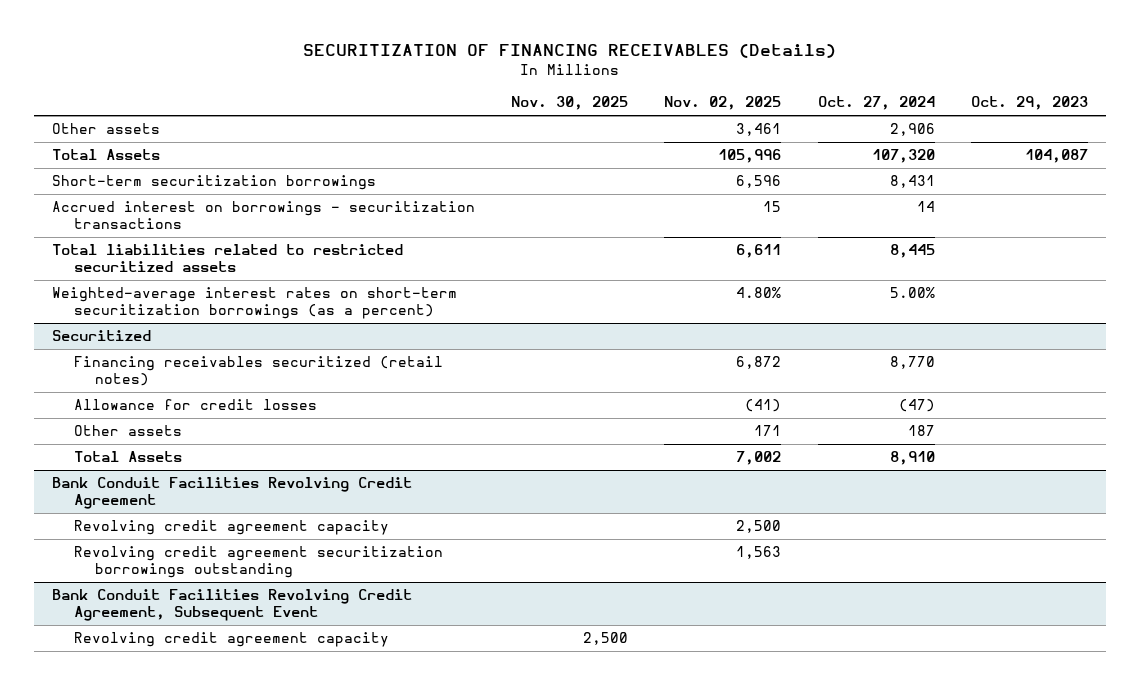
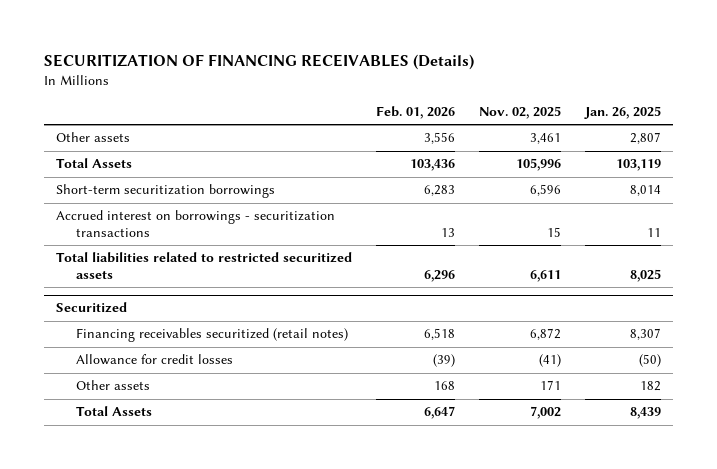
[511,96,629,111] Nov. 30, 2025 -> none
[817,96,935,111] Oct. 27, 2024 -> none
[970,96,1088,111] Oct. 29, 2023 -> none
none -> [375,106,455,120] Feb. 01, 2026
none -> [583,106,661,120] Jan. 26, 2025
[51,287,457,320] Weighted-average interest rates on short-term securitization borrowings (as a percent) -> none
[51,477,412,510] Bank Conduit Facilities Revolving Credit Agreement -> none
[73,520,389,536] Revolving credit agreement capacity -> none
[73,546,443,579] Revolving credit agreement securitization borrowings outstanding -> none
[51,589,412,622] Bank Conduit Facilities Revolving Credit Agreement, Subsequent Event -> none
[73,632,389,648] Revolving credit agreement capacity -> none

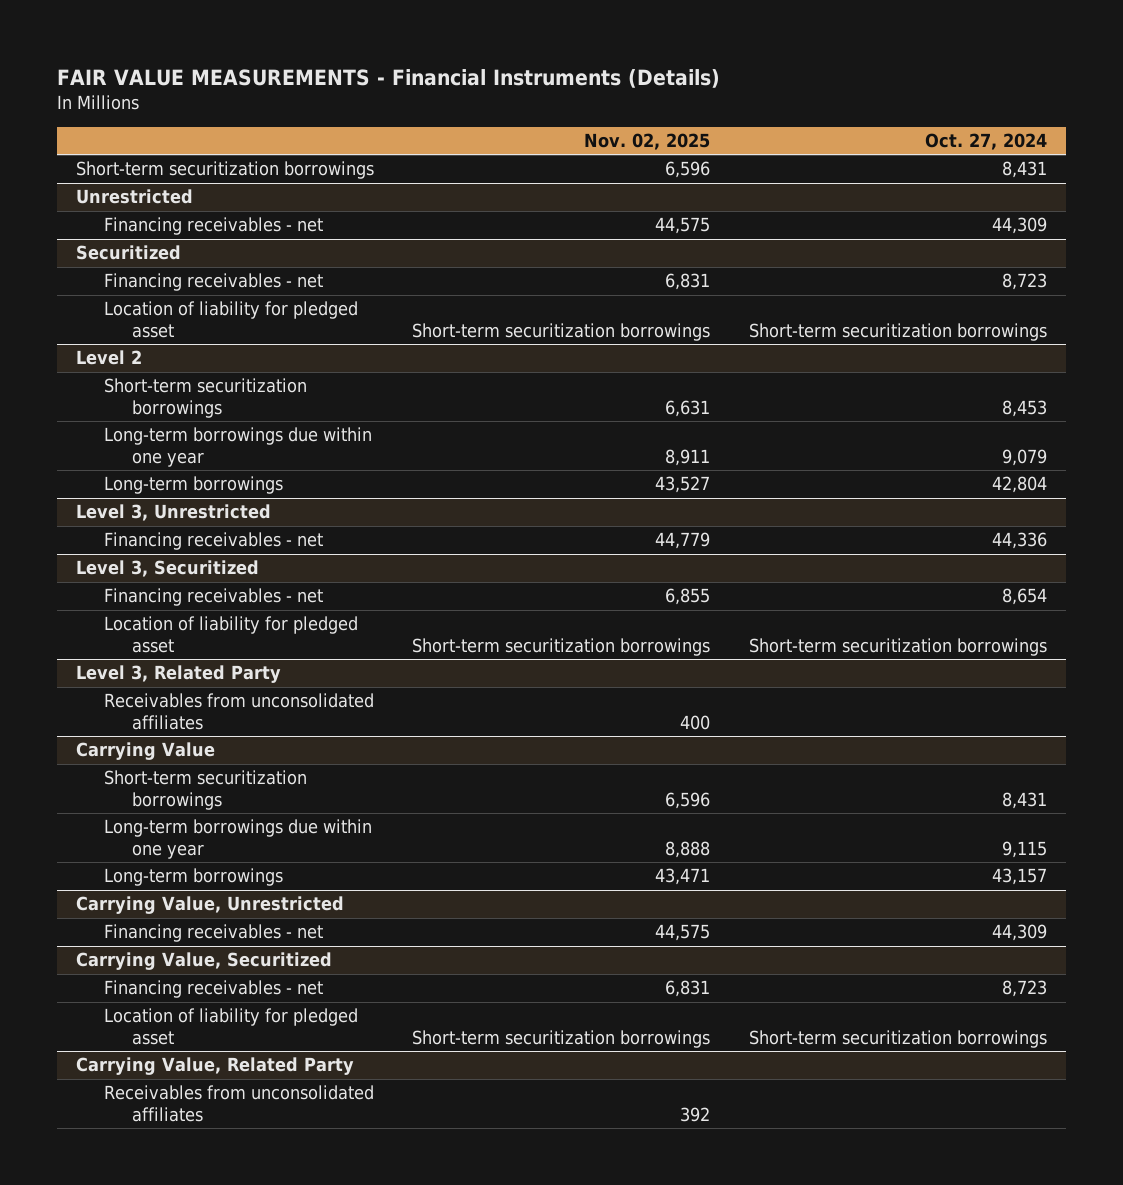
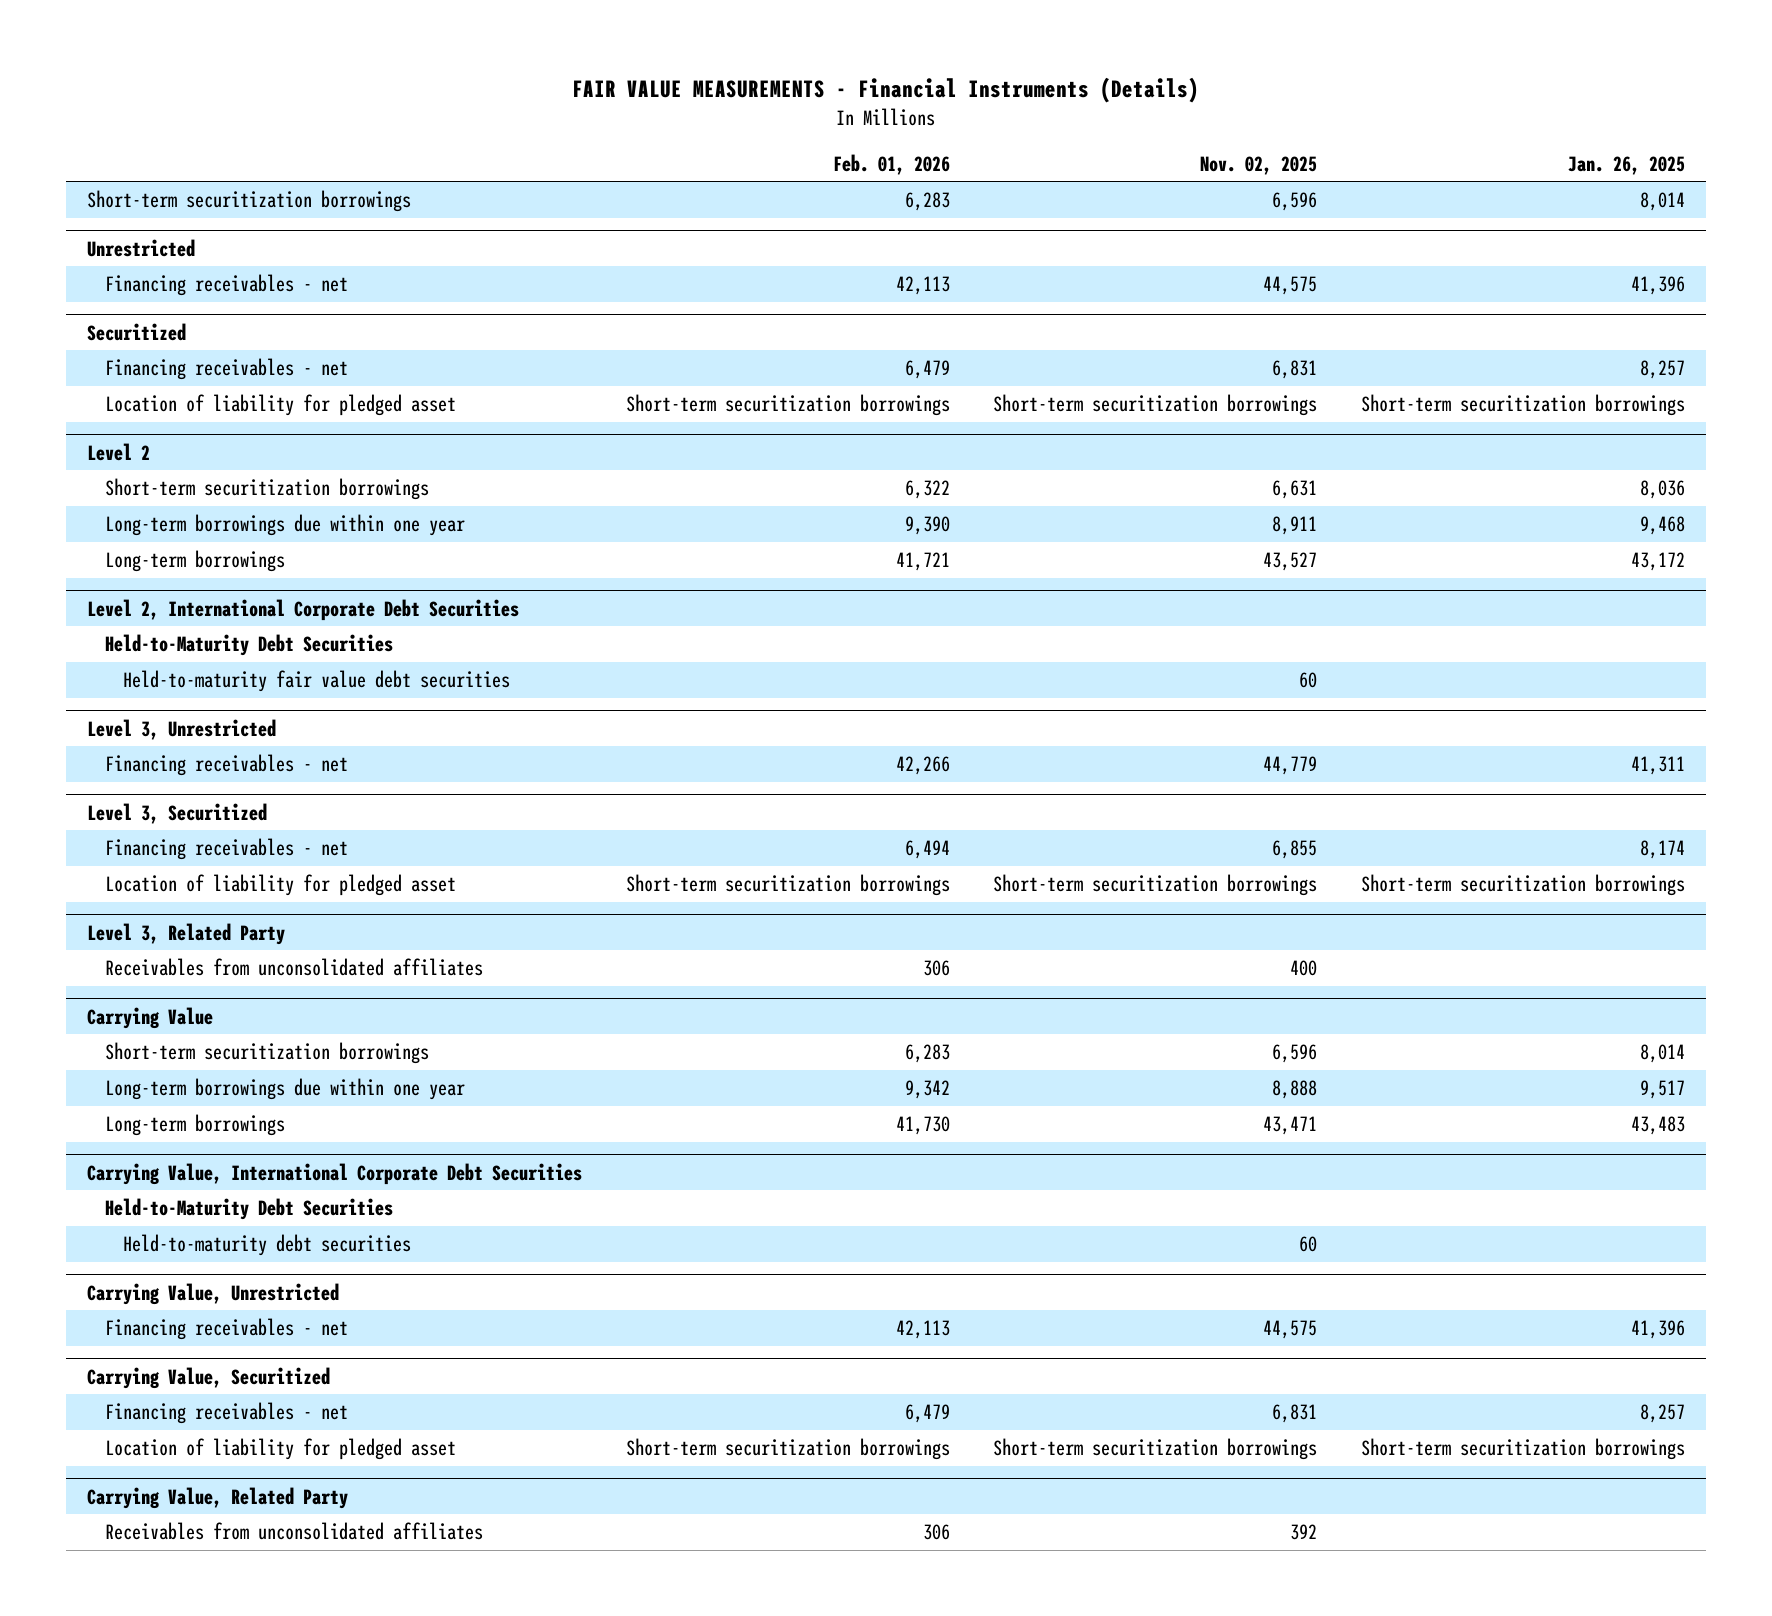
[924,133,1047,151] Oct. 27, 2024 -> none
none -> [832,153,950,175] Feb. 01, 2026
none -> [1567,155,1685,175] Jan. 26, 2025
none -> [87,598,520,621] Level 2, International Corporate Debt Securities
none -> [105,634,394,657] Held-to-Maturity Debt Securities
none -> [123,670,511,693] Held-to-maturity fair value debt securities
none -> [87,1162,583,1185] Carrying Value, International Corporate Debt Securities
none -> [105,1198,394,1221] Held-to-Maturity Debt Securities
none -> [123,1234,412,1257] Held-to-maturity debt securities

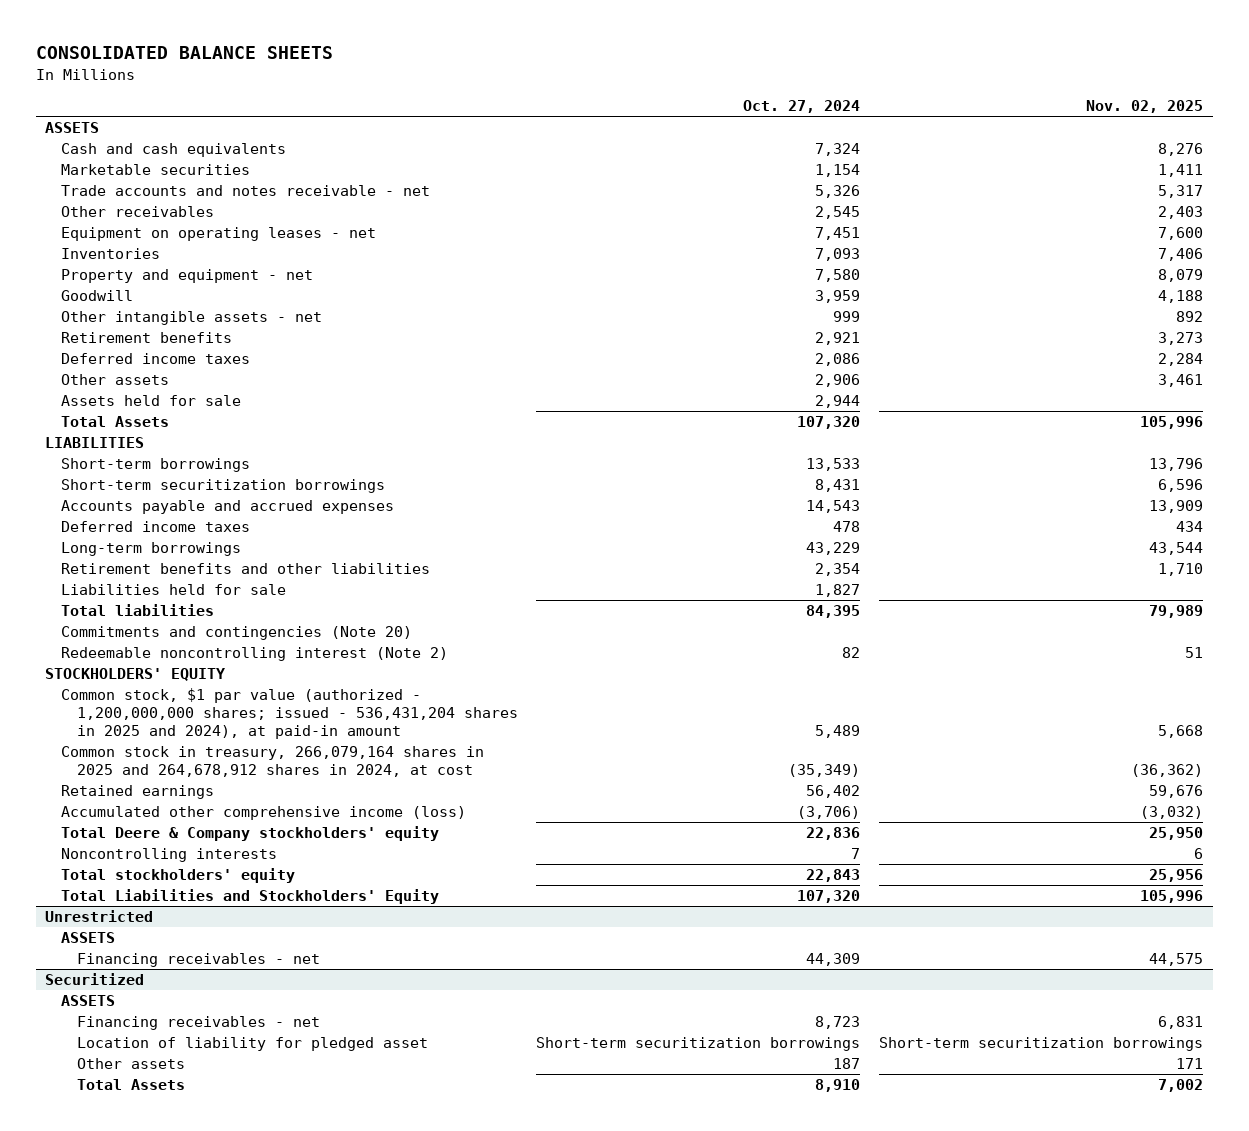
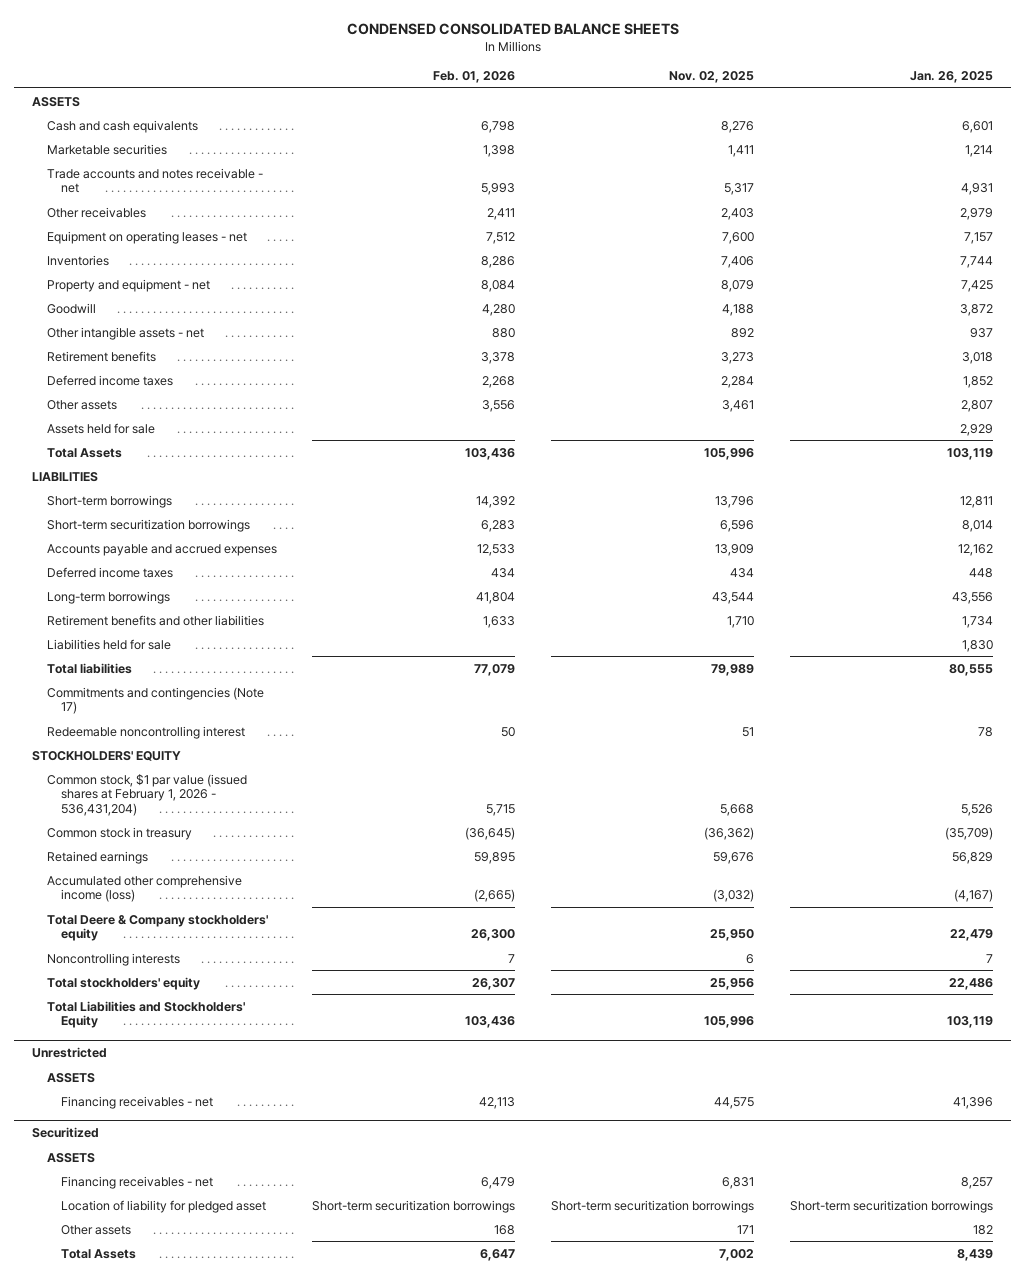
[36,46,334,60] CONSOLIDATED BALANCE SHEETS -> [346,22,679,35] CONDENSED CONSOLIDATED BALANCE SHEETS
[743,100,861,114] Oct. 27, 2024 -> none
none -> [433,71,516,84] Feb. 01, 2026
none -> [909,71,993,84] Jan. 26, 2025
[61,626,413,641] Commitments and contingencies (Note 20) -> [46,686,264,715] Commitments and contingencies (Note 17)
[61,647,449,662] Redeemable noncontrolling interest (Note 2) -> [46,725,245,739] Redeemable noncontrolling interest
[61,688,518,739] Common stock, $1 par value (authorized - 1,200,000,000 shares; issued - 536,431,204 shares in 2025 and 2024), at paid-in amount -> [46,773,247,816] Common stock, $1 par value (issued shares at February 1, 2026 - 536,431,204)
[61,746,485,777] Common stock in treasury, 266,079,164 shares in 2025 and 264,678,912 shares in 2024, at cost -> [46,826,192,840] Common stock in treasury

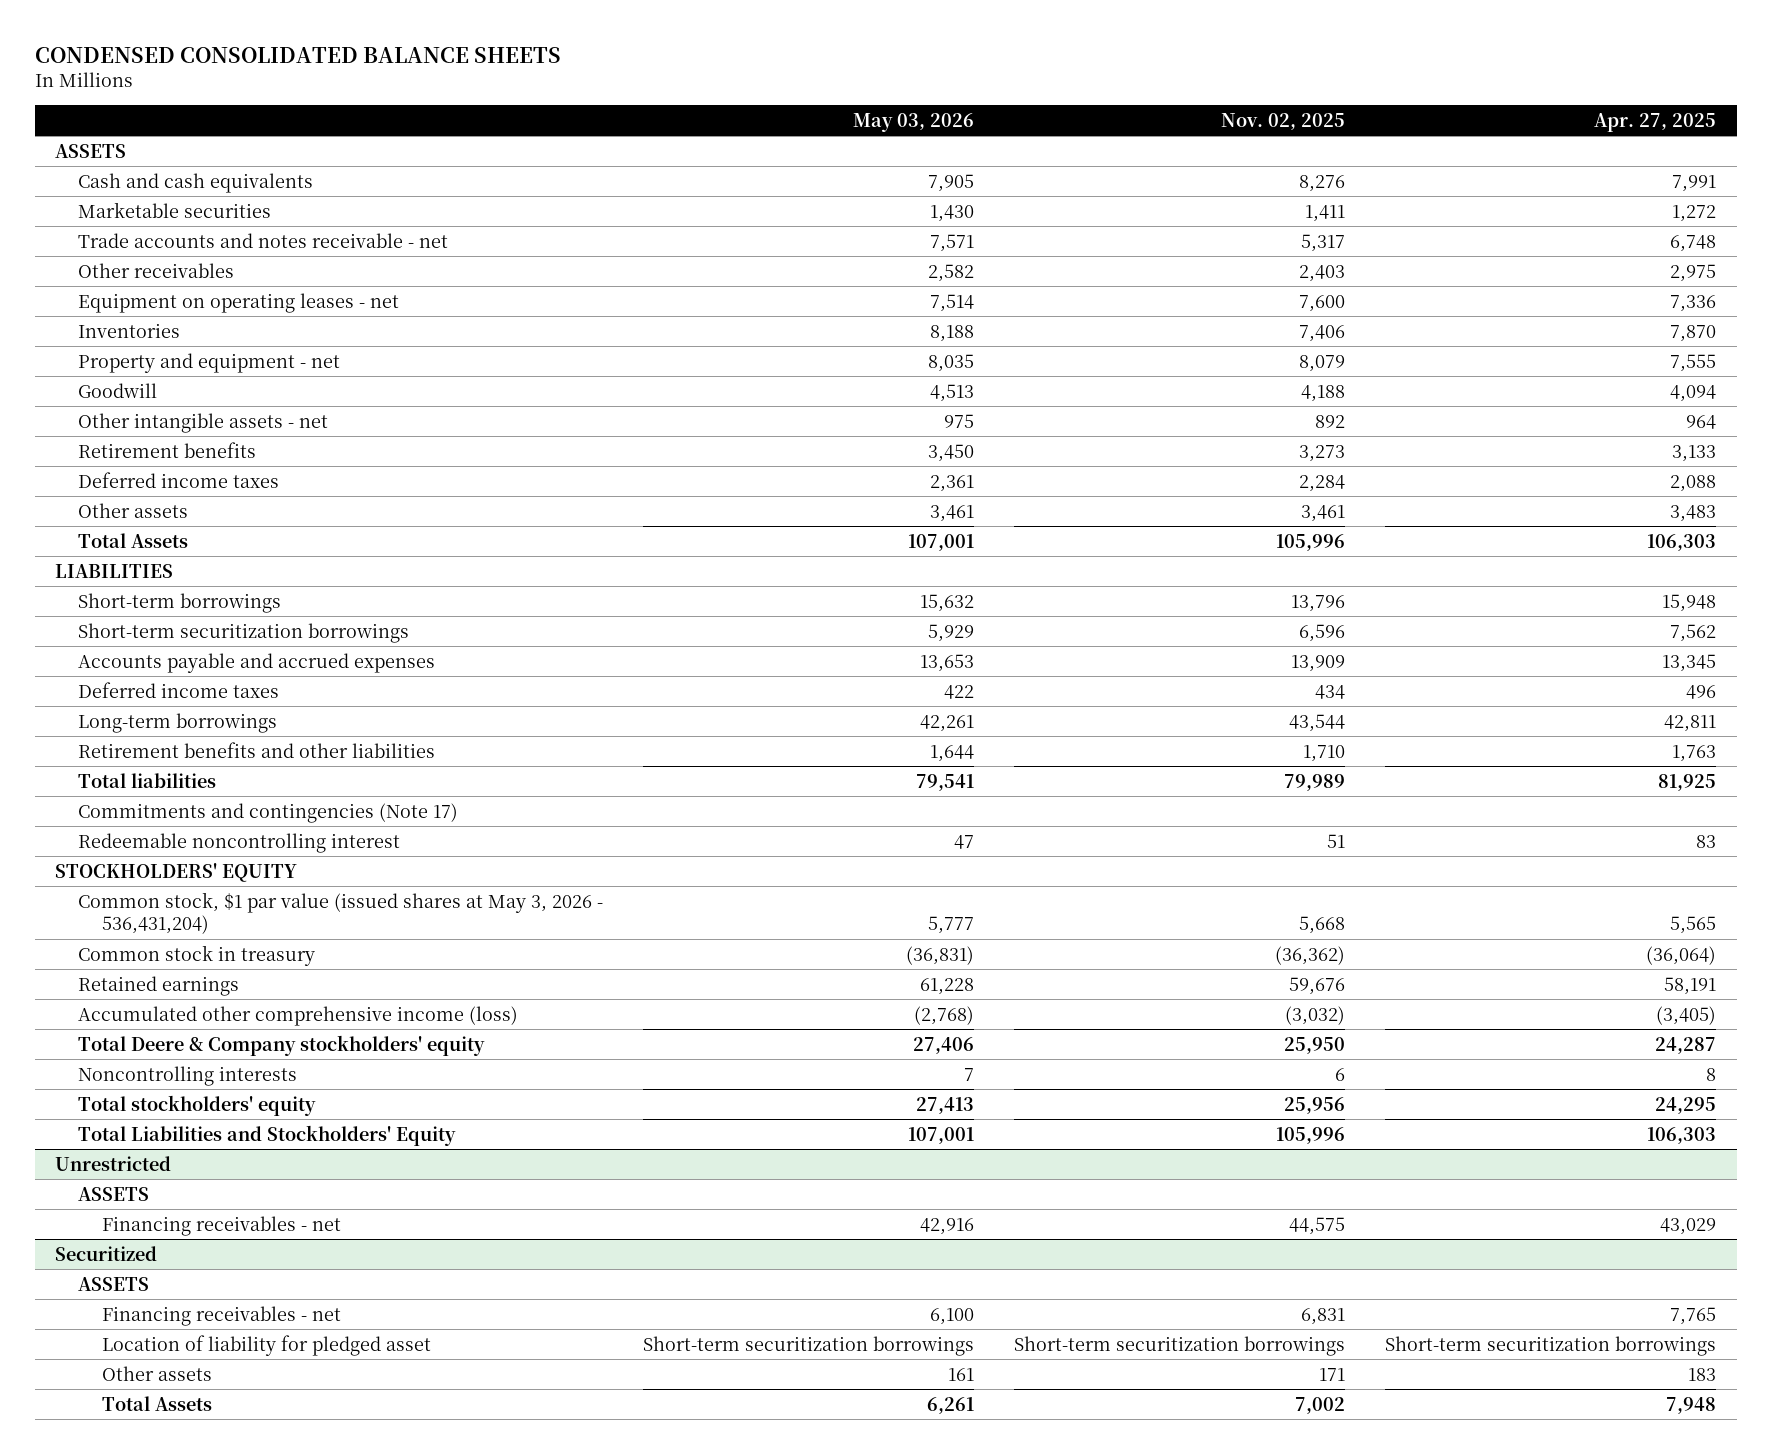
[433,71,516,84] Feb. 01, 2026 -> none
[909,71,993,84] Jan. 26, 2025 -> none
none -> [853,112,975,132] May 03, 2026
none -> [1594,112,1717,132] Apr. 27, 2025
[46,422,155,434] Assets held for sale -> none
[46,638,171,650] Liabilities held for sale -> none
[46,773,247,816] Common stock, $1 par value (issued shares at February 1, 2026 - 536,431,204) -> [78,891,604,935] Common stock, $1 par value (issued shares at May 3, 2026 - 536,431,204)

